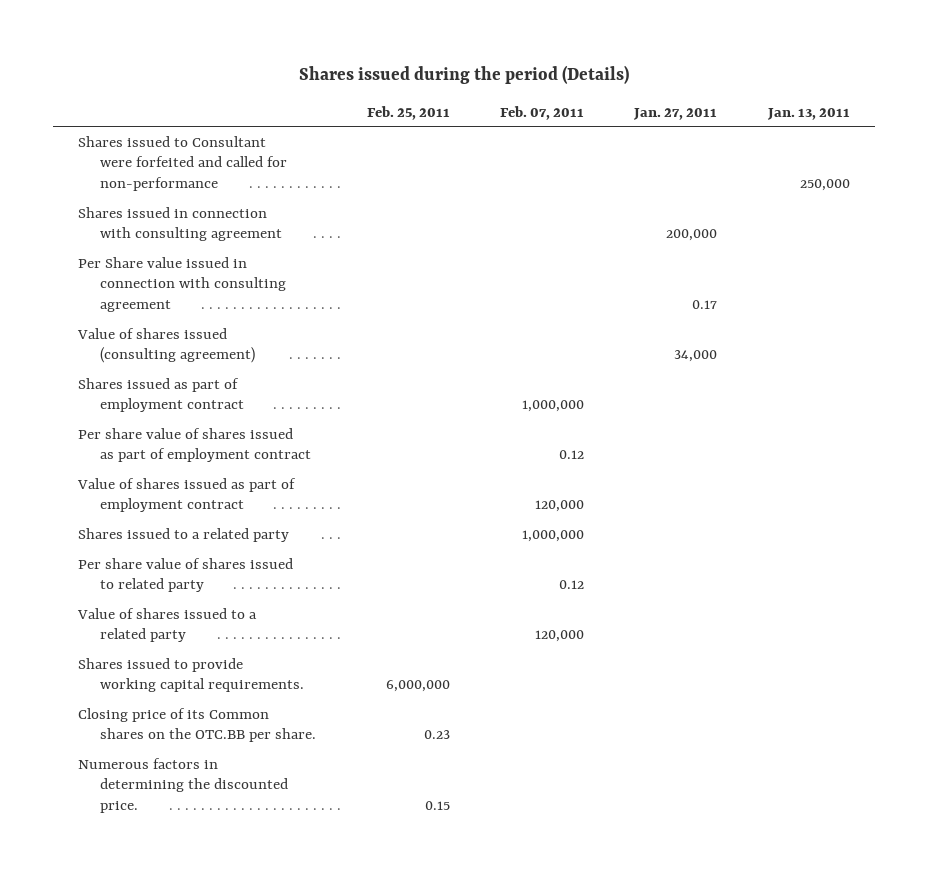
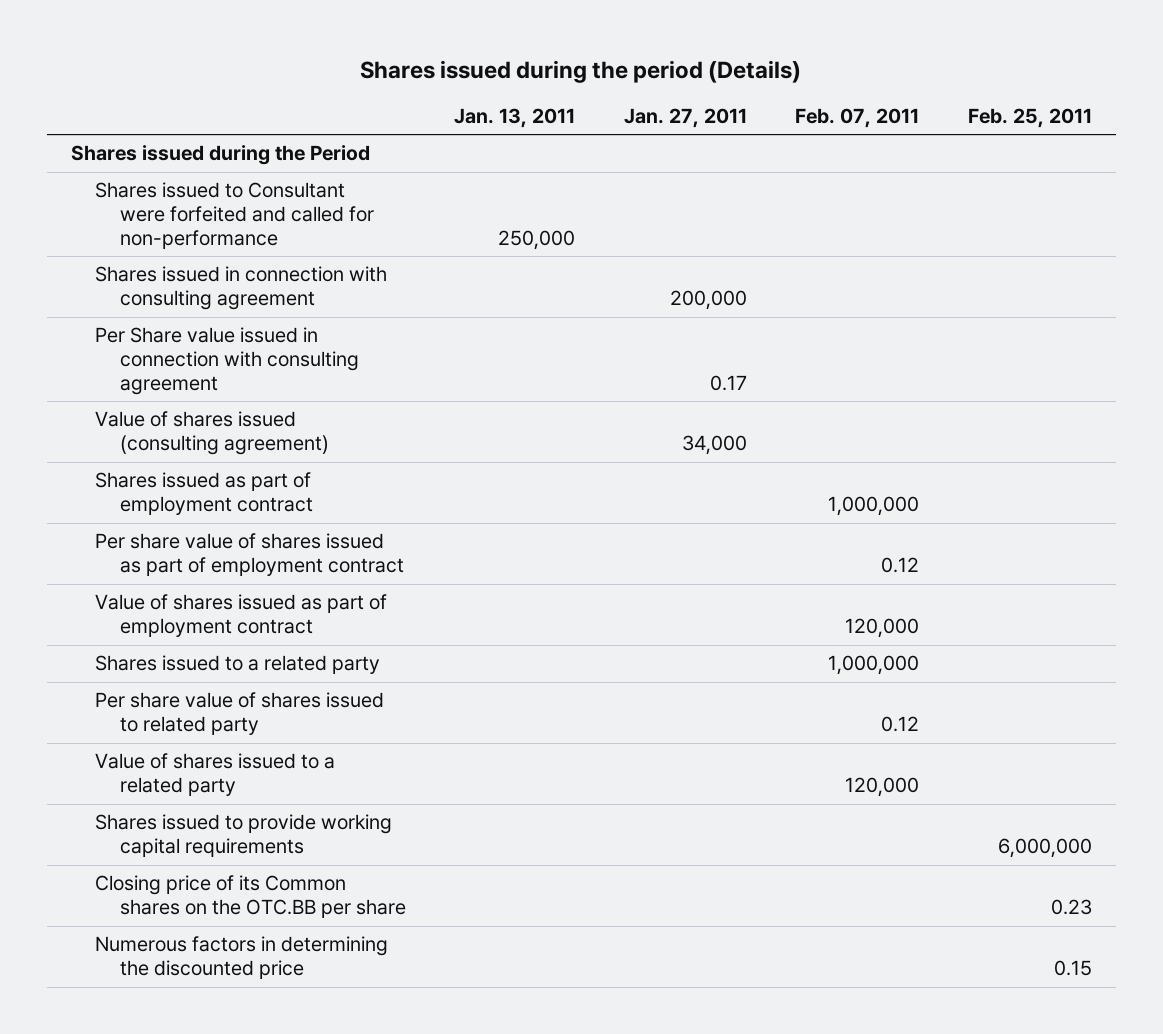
none -> [70,145,370,166] Shares issued during the Period
[77,657,305,693] Shares issued to provide working capital requirements. -> [95,814,393,858] Shares issued to provide working capital requirements
[77,707,317,743] Closing price of its Common shares on the OTC.BB per share. -> [95,875,406,919] Closing price of its Common shares on the OTC.BB per share
[77,757,289,813] Numerous factors in determining the discounted price. -> [95,936,389,980] Numerous factors in determining the discounted price

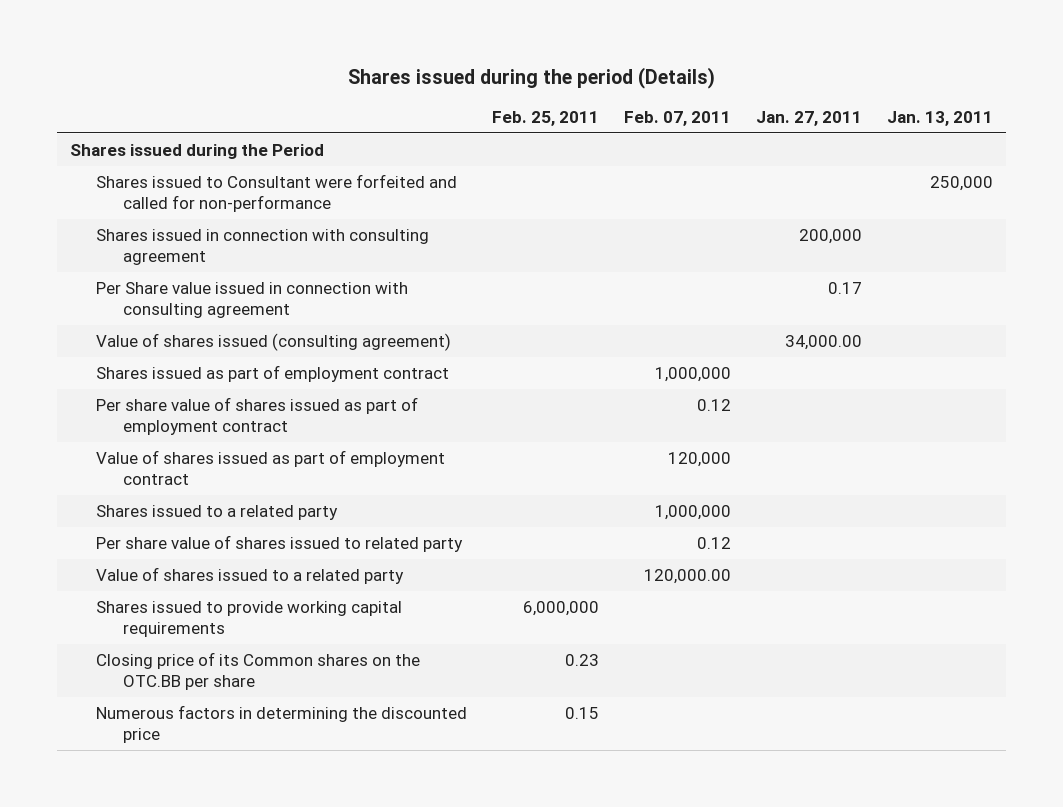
[681,435,747,456] 34,000 -> [785,335,863,351] 34,000.00
[845,777,920,798] 120,000 -> [644,569,732,585] 120,000.00

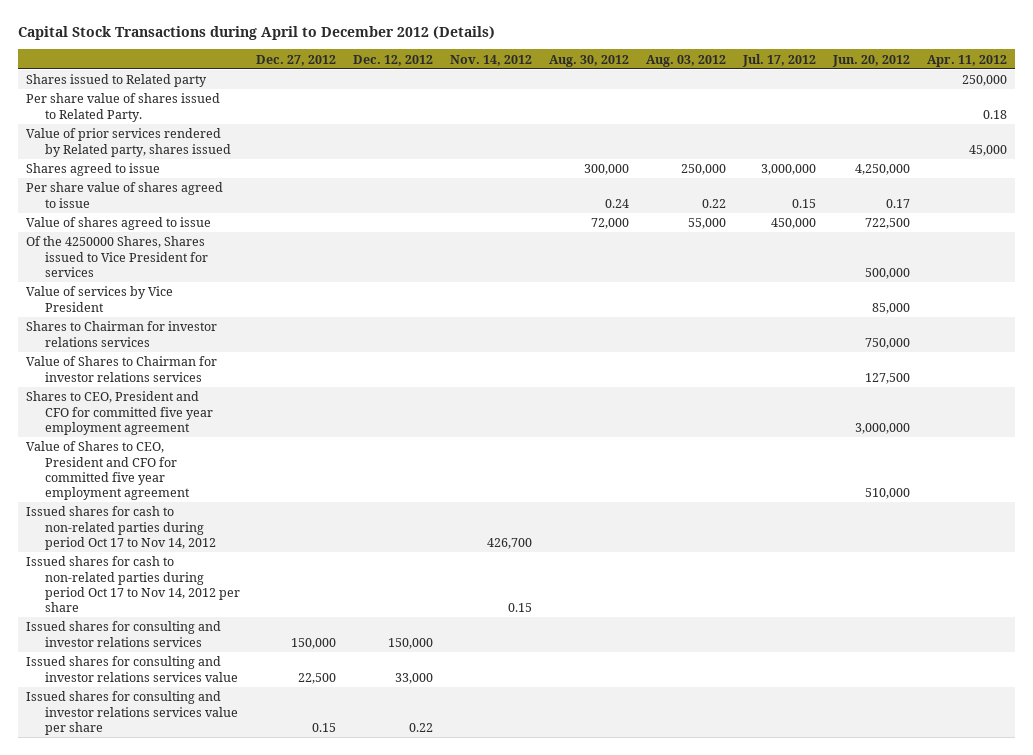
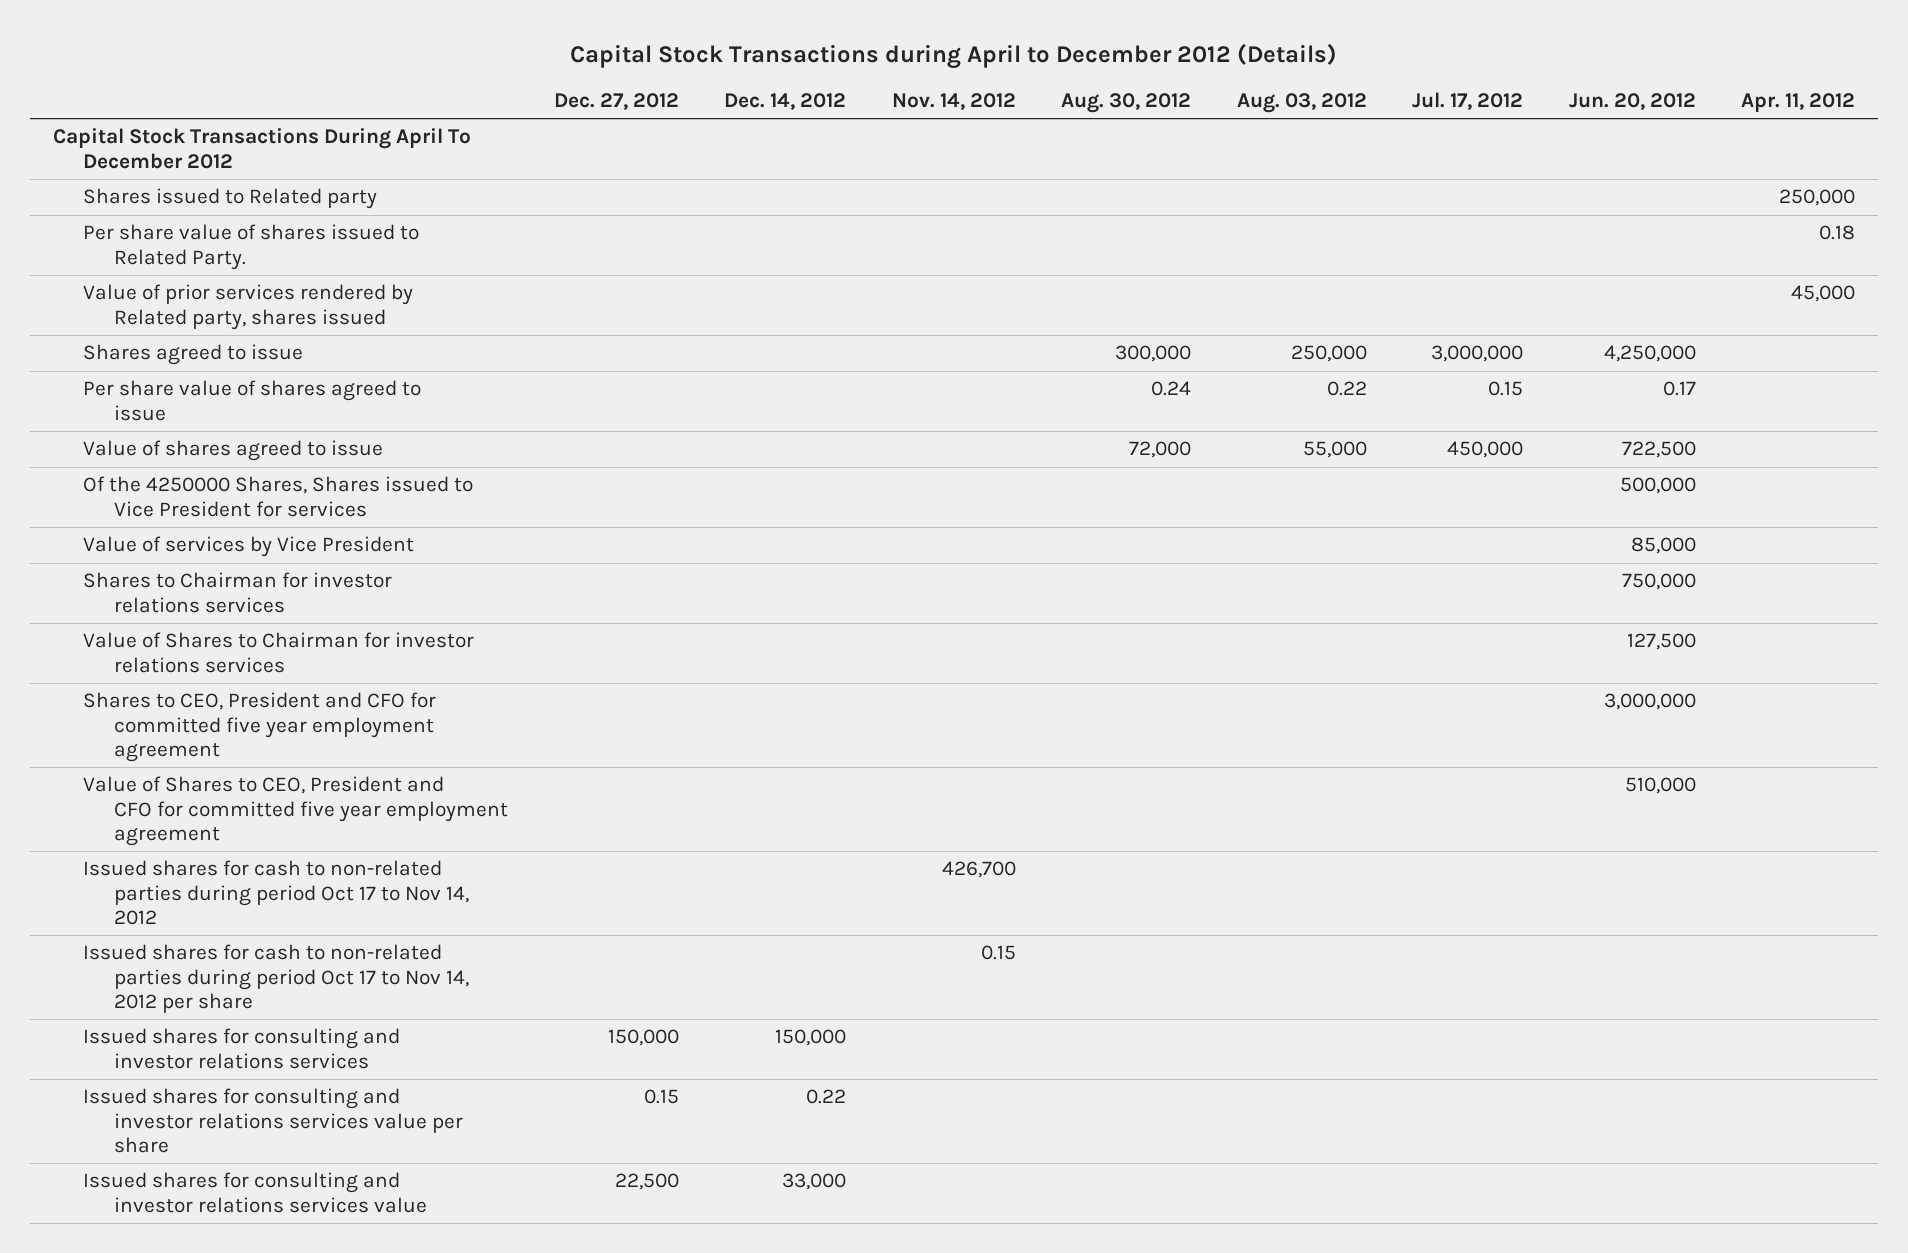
[353,54,434,66] Dec. 12, 2012 -> none
none -> [724,93,847,111] Dec. 14, 2012
none -> [52,128,471,169] Capital Stock Transactions During April To December 2012
[26,656,238,682] Issued shares for consulting and investor relations services value -> [83,1172,428,1213] Issued shares for consulting and investor relations services value

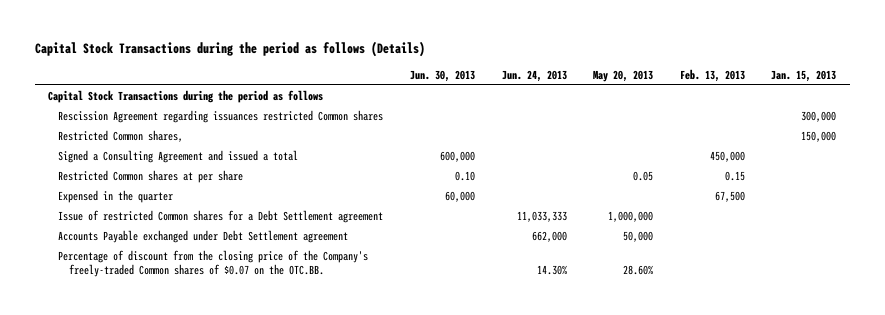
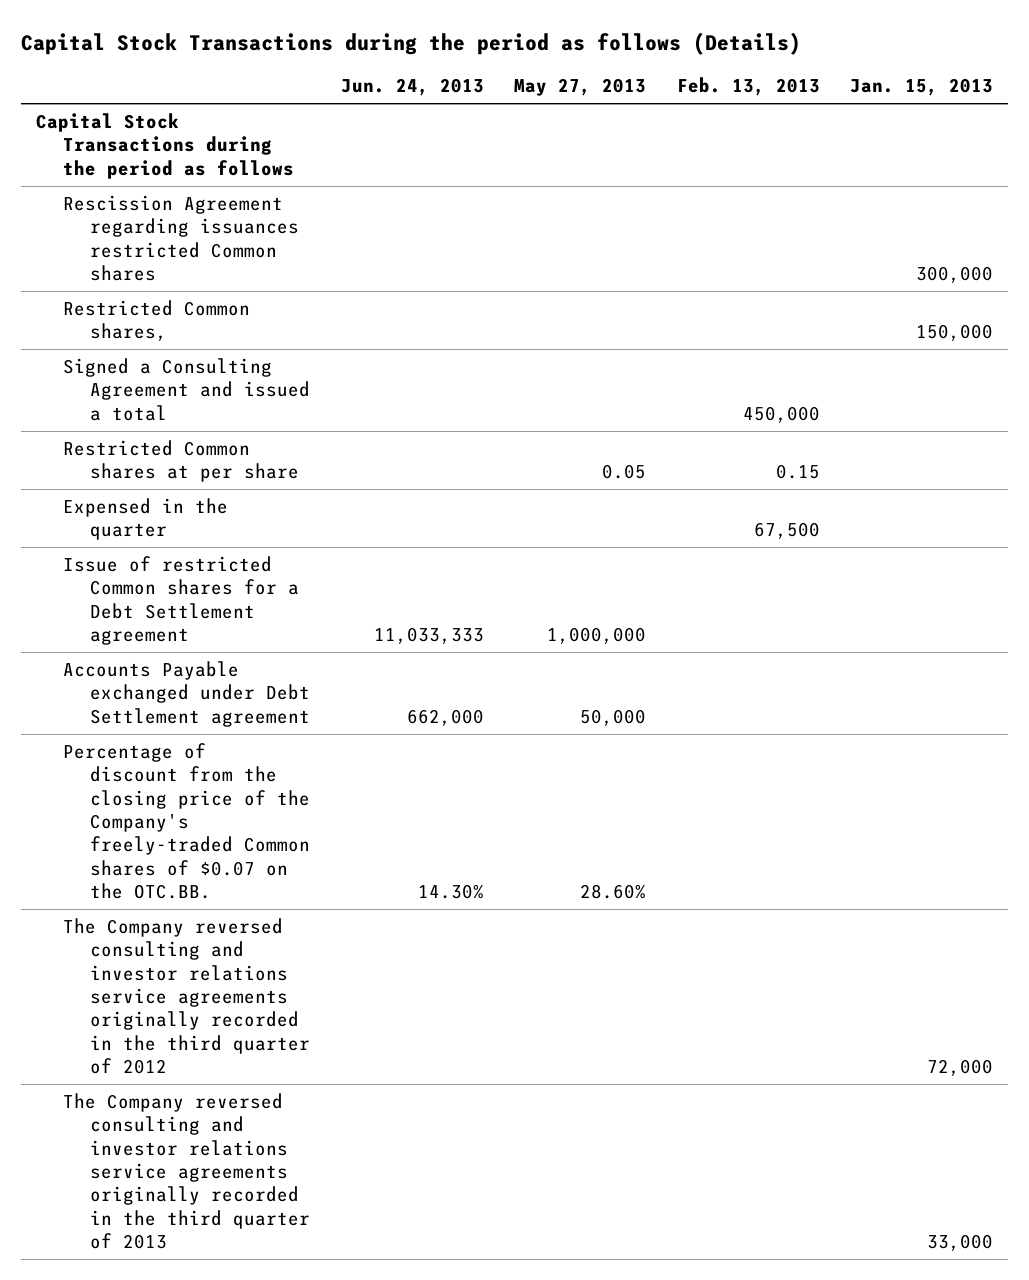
[410,69,476,82] Jun. 30, 2013 -> none
[593,69,654,82] May 20, 2013 -> none
none -> [514,77,647,96] May 27, 2013
none -> [63,918,311,1075] The Company reversed consulting and investor relations service agreements originally recorded in the third quarter of 2012
none -> [63,1093,311,1250] The Company reversed consulting and investor relations service agreements originally recorded in the third quarter of 2013

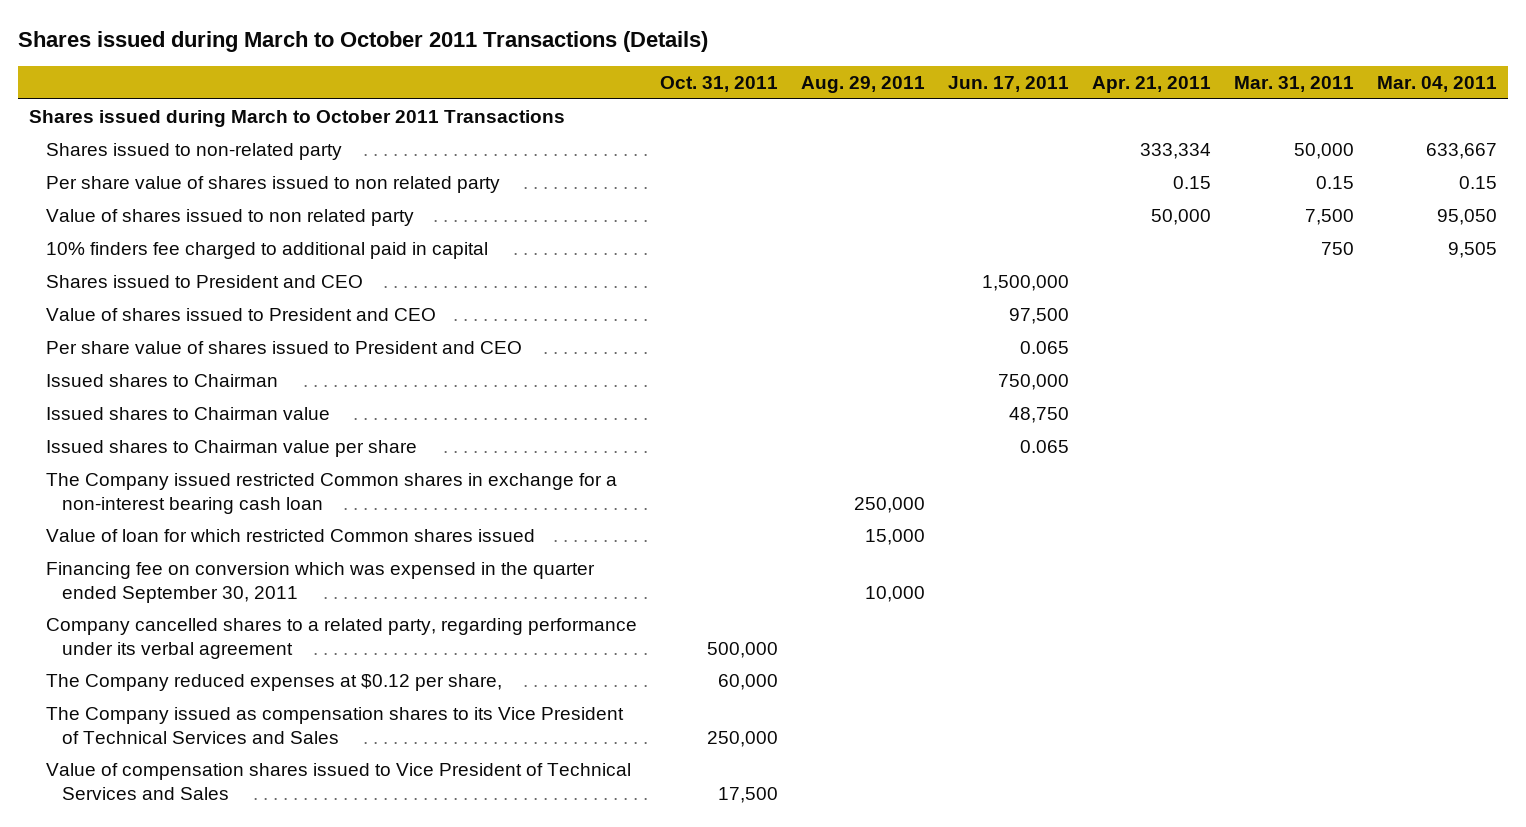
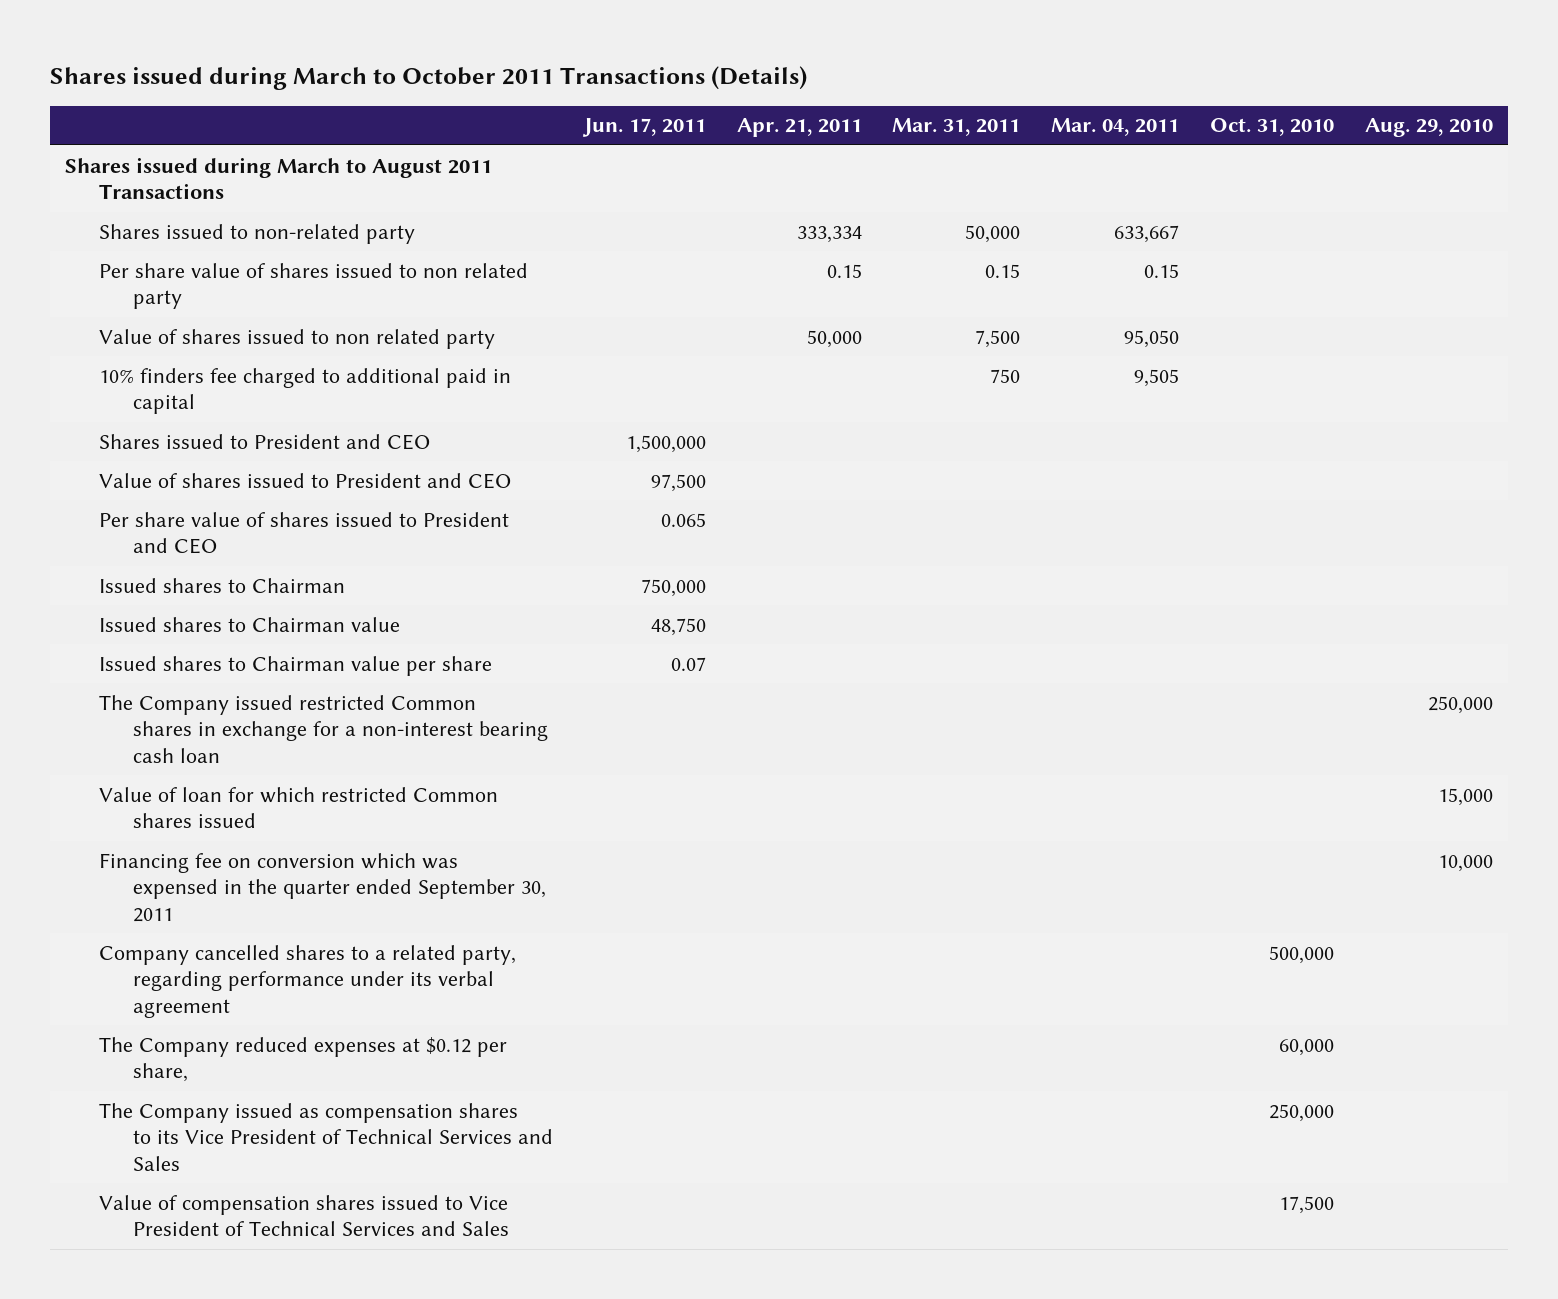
[659,75,778,92] Oct. 31, 2011 -> none
[800,75,925,93] Aug. 29, 2011 -> none
none -> [1209,118,1334,137] Oct. 31, 2010
none -> [1364,118,1493,138] Aug. 29, 2010
[29,109,566,127] Shares issued during March to October 2011 Transactions -> [65,156,493,200] Shares issued during March to August 2011 Transactions
[1019,439,1069,453] 0.065 -> [670,656,706,671] 0.07

